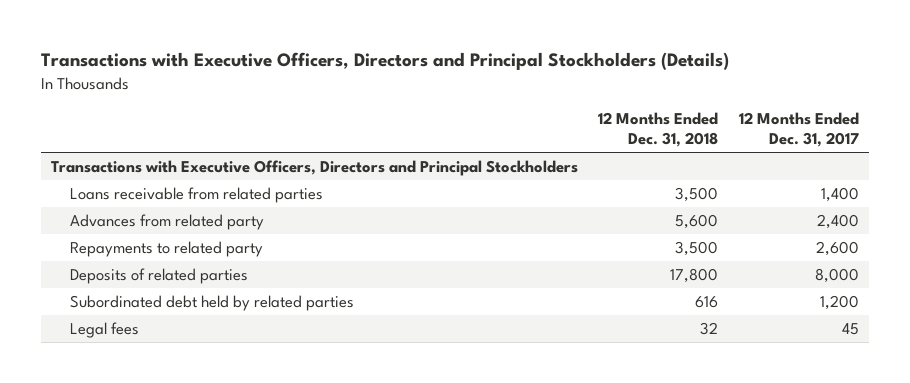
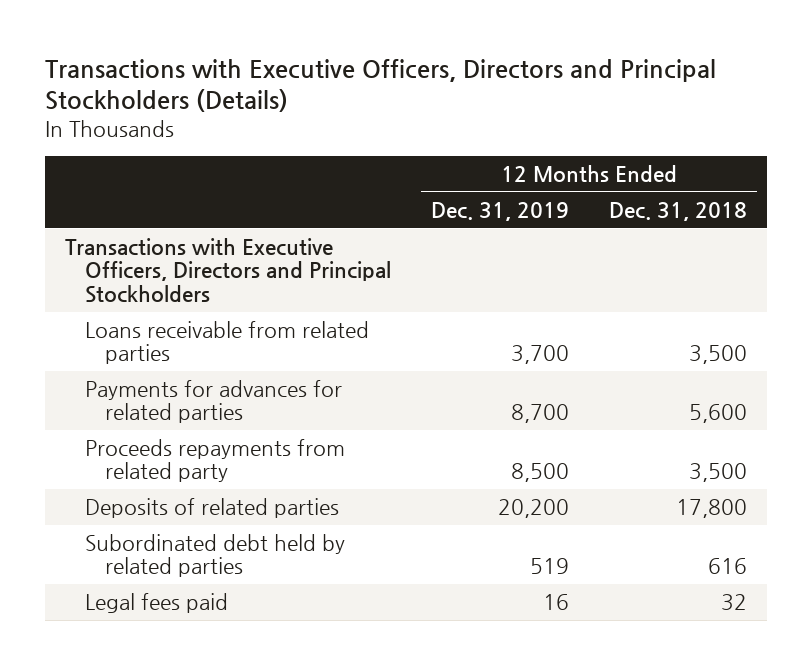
[738,112,859,148] 12 Months Ended Dec. 31, 2017 -> none
none -> [430,201,569,221] Dec. 31, 2019
[69,240,263,257] Repayments to related party -> none
none -> [85,379,343,424] Payments for advances for related parties
[69,213,264,230] Advances from related party -> [85,438,346,483] Proceeds repayments from related party
[675,213,719,229] 5,600 -> [688,463,747,483] 3,500
[69,321,139,338] Legal fees -> [85,592,229,613] Legal fees paid

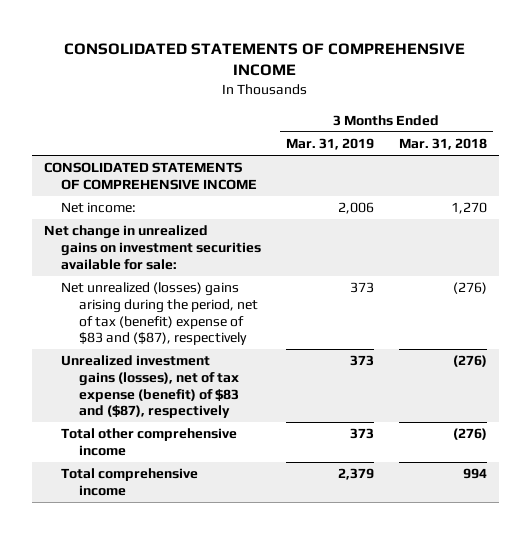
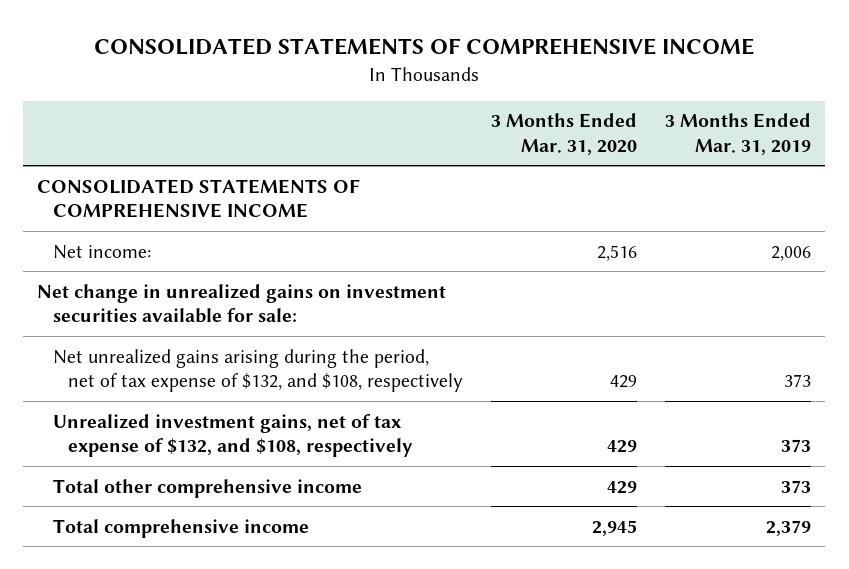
[398,138,487,151] Mar. 31, 2018 -> none
none -> [491,113,638,155] 3 Months Ended Mar. 31, 2020
[61,282,258,346] Net unrealized (losses) gains arising during the period, net of tax (benefit) expense of $83 and ($87), respectively -> [52,348,464,393] Net unrealized gains arising during the period, net of tax expense of $132, and $108, respectively
[61,355,239,419] Unrealized investment gains (losses), net of tax expense (benefit) of $83 and ($87), respectively -> [52,413,414,458] Unrealized investment gains, net of tax expense of $132, and $108, respectively

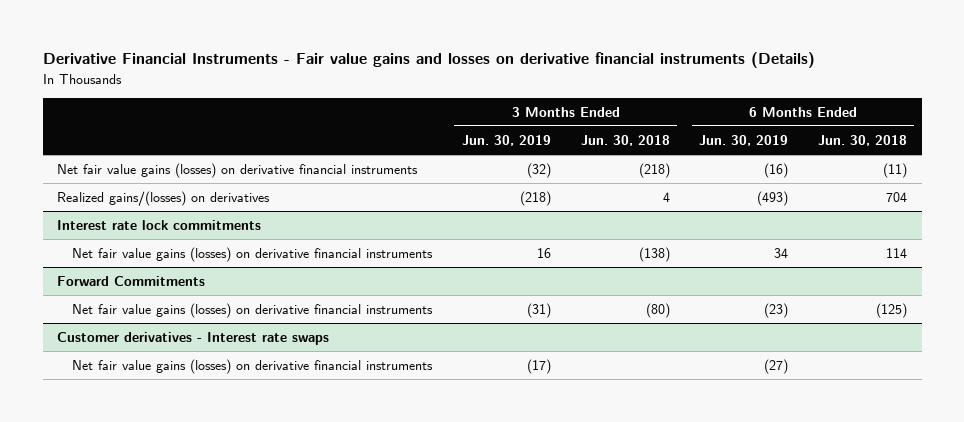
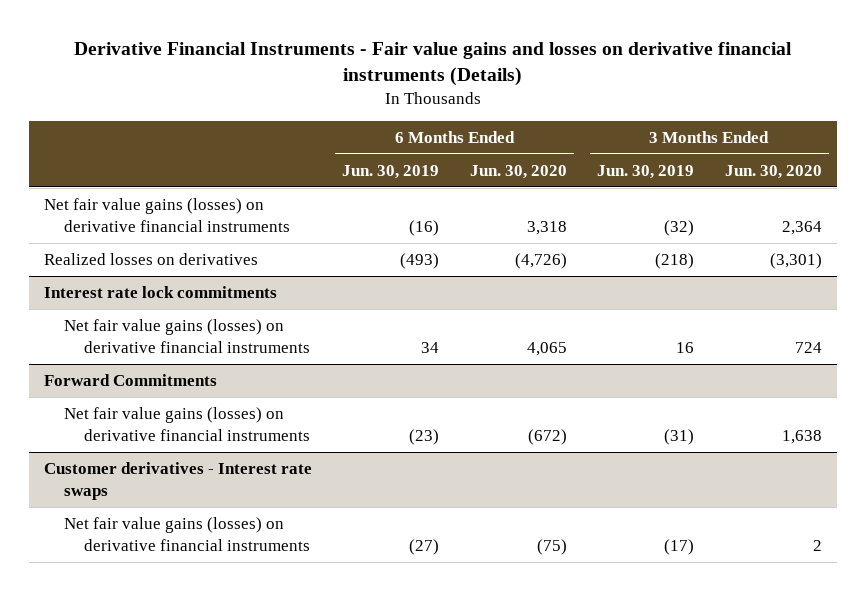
[580,134,670,146] Jun. 30, 2018 -> none
[817,134,907,146] Jun. 30, 2018 -> none
none -> [469,164,567,179] Jun. 30, 2020
none -> [724,164,822,179] Jun. 30, 2020
[57,191,271,207] Realized gains/(losses) on derivatives -> [44,252,259,265] Realized losses on derivatives

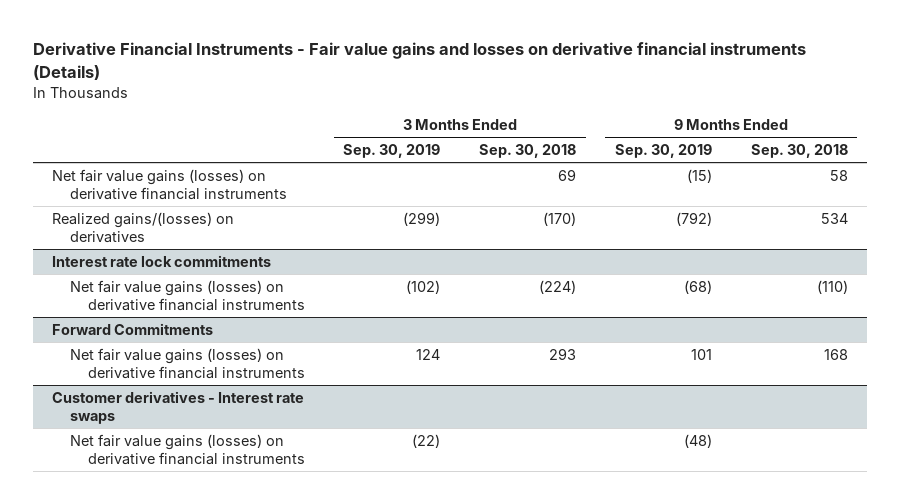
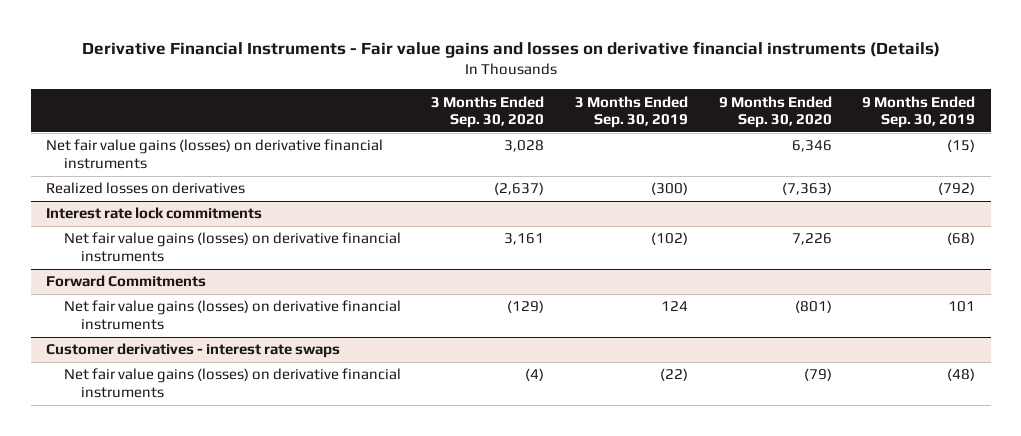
[479,144,577,159] Sep. 30, 2018 -> none
[750,144,848,159] Sep. 30, 2018 -> none
none -> [431,95,545,129] 3 Months Ended Sep. 30, 2020
none -> [718,95,832,129] 9 Months Ended Sep. 30, 2020
[52,211,235,243] Realized gains/(losses) on derivatives -> [46,182,246,195] Realized losses on derivatives
[403,211,441,226] (299) -> [650,182,688,196] (300)
[52,390,305,424] Customer derivatives - Interest rate swaps -> [46,343,341,359] Customer derivatives - interest rate swaps

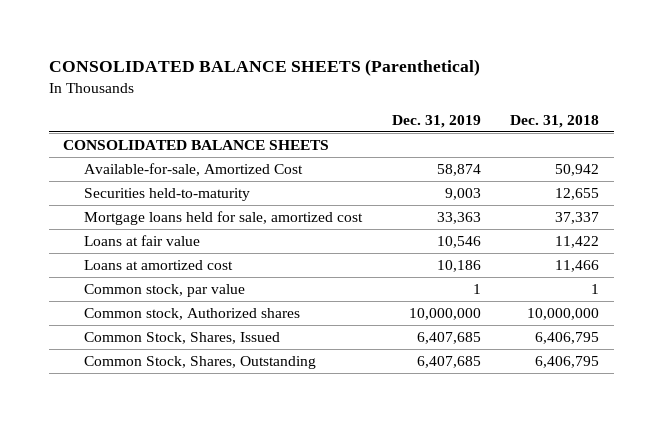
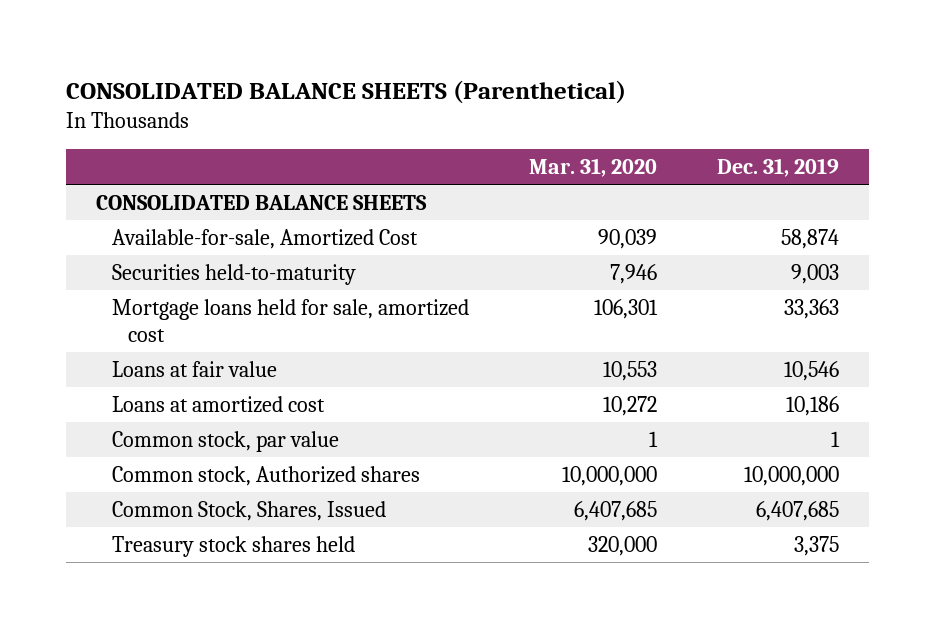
[510,115,600,129] Dec. 31, 2018 -> none
none -> [528,157,657,177] Mar. 31, 2020
[84,355,317,369] Common Stock, Shares, Outstanding -> none
none -> [112,535,356,557] Treasury stock shares held

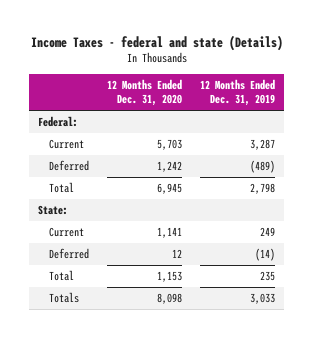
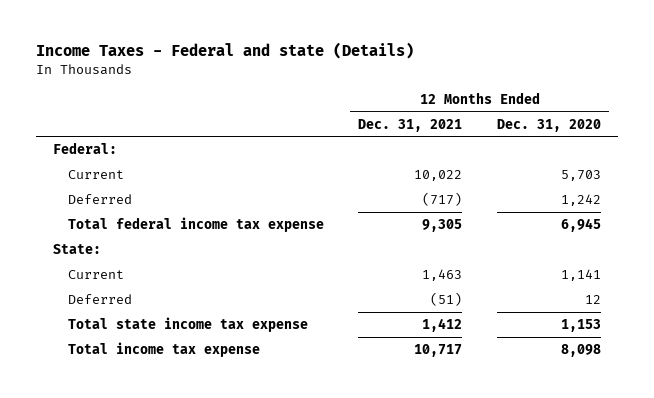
[30,34,283,51] Income Taxes - federal and state (Details) -> [36,42,415,60] Income Taxes - Federal and state (Details)
[200,79,276,107] 12 Months Ended Dec. 31, 2019 -> none
none -> [358,118,463,132] Dec. 31, 2021
[49,182,75,194] Total -> [67,216,324,232] Total federal income tax expense
[49,270,75,282] Total -> [67,316,308,332] Total state income tax expense
[49,292,80,304] Totals -> [67,341,260,357] Total income tax expense

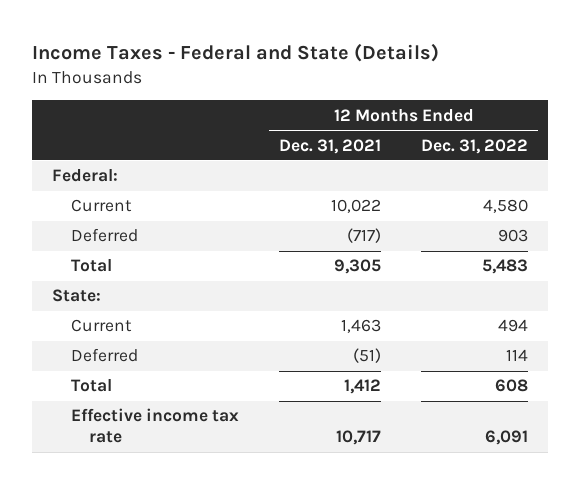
[36,42,415,60] Income Taxes - Federal and state (Details) -> [31,43,439,63] Income Taxes - Federal and State (Details)
[496,118,601,132] Dec. 31, 2020 -> none
none -> [421,138,529,154] Dec. 31, 2022
[67,216,324,232] Total federal income tax expense -> [70,259,112,273] Total
[67,316,308,332] Total state income tax expense -> [70,379,112,393] Total
[67,341,260,357] Total income tax expense -> [70,408,239,444] Effective income tax rate

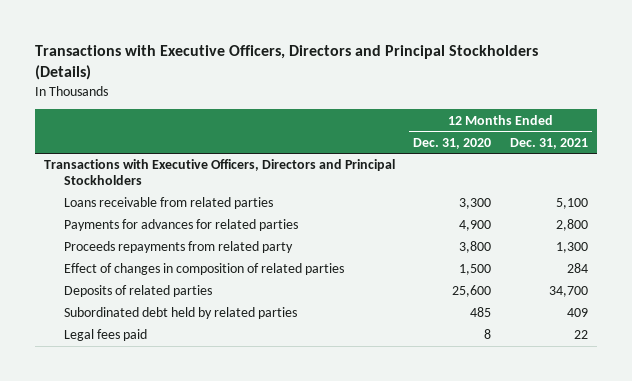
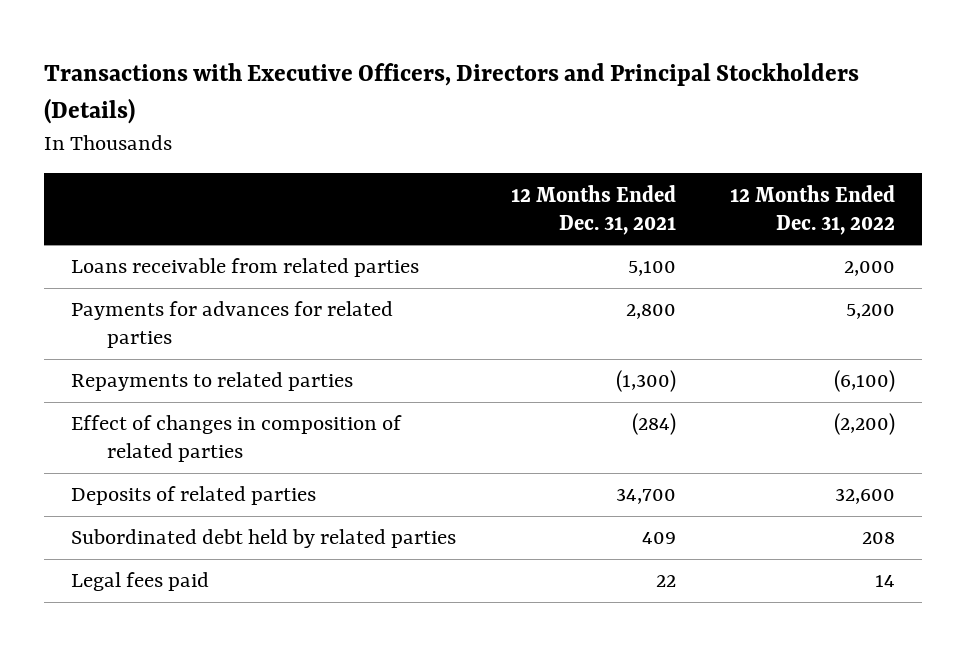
[413,137,492,149] Dec. 31, 2020 -> none
none -> [730,184,896,235] 12 Months Ended Dec. 31, 2022
[44,159,396,186] Transactions with Executive Officers, Directors and Principal Stockholders -> none
[63,241,293,254] Proceeds repayments from related party -> none
none -> [71,372,354,392] Repayments to related parties
[566,263,588,274] 284 -> [631,413,676,436] (284)

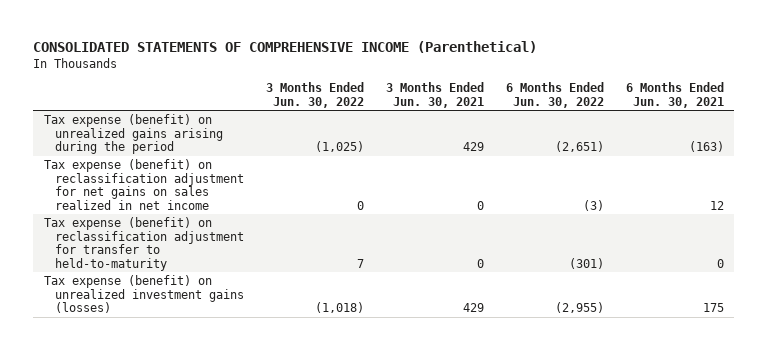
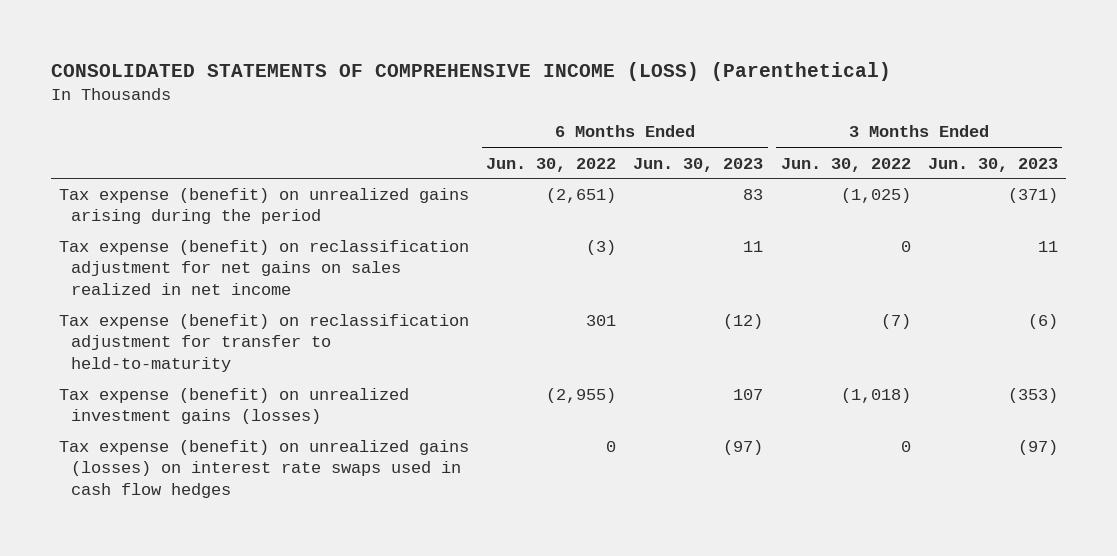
[33,40,538,53] CONSOLIDATED STATEMENTS OF COMPREHENSIVE INCOME (Parenthetical) -> [50,61,891,81] CONSOLIDATED STATEMENTS OF COMPREHENSIVE INCOME (LOSS) (Parenthetical)
[385,82,484,108] 3 Months Ended Jun. 30, 2021 -> none
[625,82,724,108] 6 Months Ended Jun. 30, 2021 -> none
none -> [633,157,764,172] Jun. 30, 2023
none -> [927,157,1058,172] Jun. 30, 2023
[356,259,364,269] 7 -> [880,314,911,330] (7)
[568,258,604,270] (301) -> [586,315,617,327] 301
none -> [59,440,470,498] Tax expense (benefit) on unrealized gains (losses) on interest rate swaps used in cash flow hedges

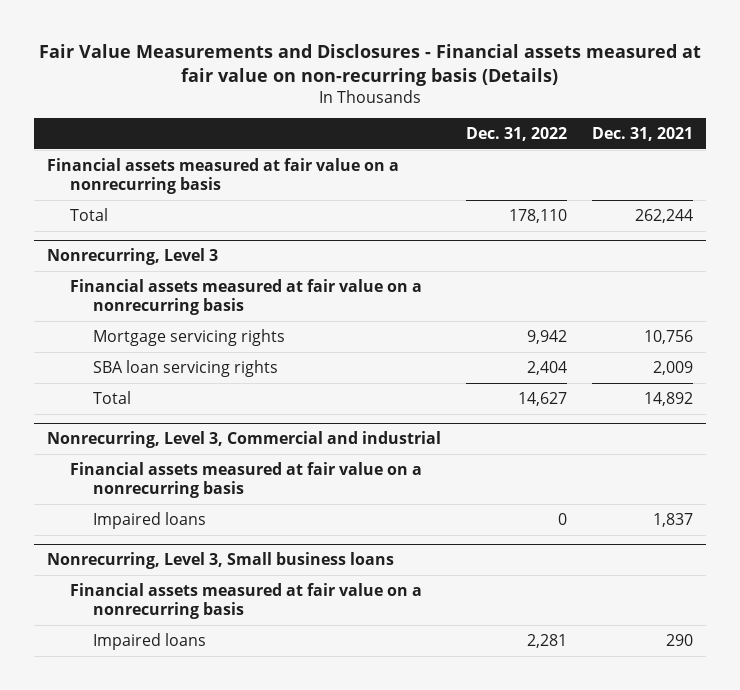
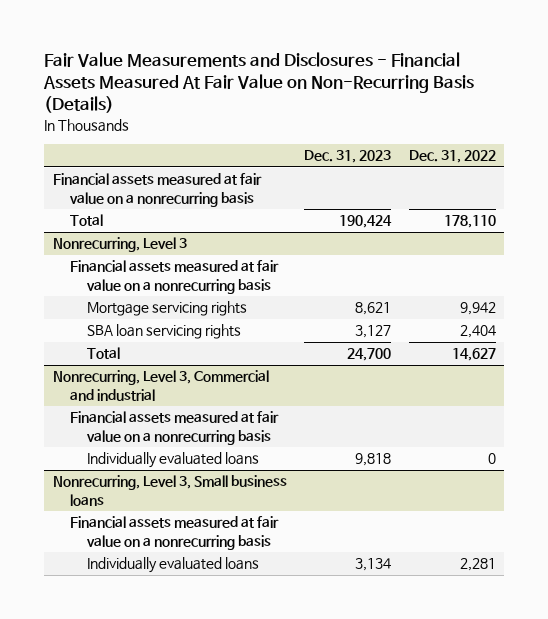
[38,43,701,86] Fair Value Measurements and Disclosures - Financial assets measured at fair value on non-recurring basis (Details) -> [43,52,475,114] Fair Value Measurements and Disclosures - Financial Assets Measured At Fair Value on Non-Recurring Basis (Details)
[592,126,694,141] Dec. 31, 2021 -> none
none -> [304,150,392,164] Dec. 31, 2023
[92,511,206,529] Impaired loans -> none
none -> [87,452,260,469] Individually evaluated loans
[92,632,206,650] Impaired loans -> [87,557,260,574] Individually evaluated loans

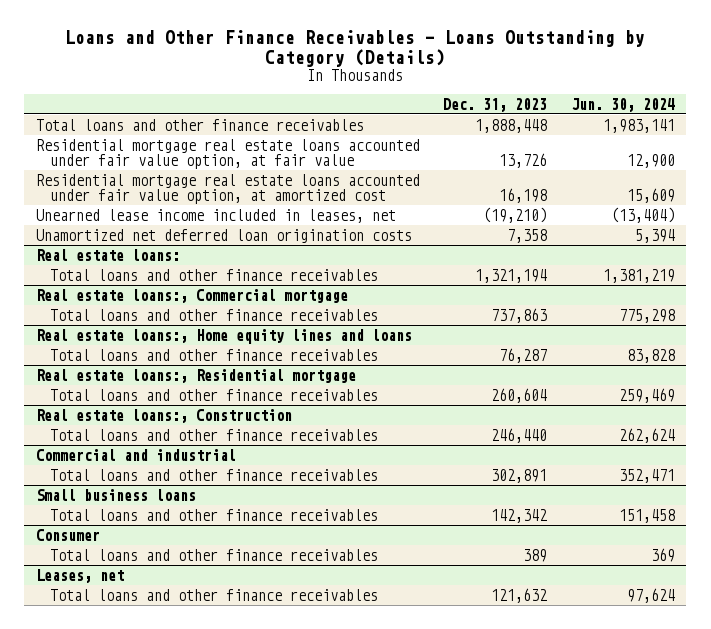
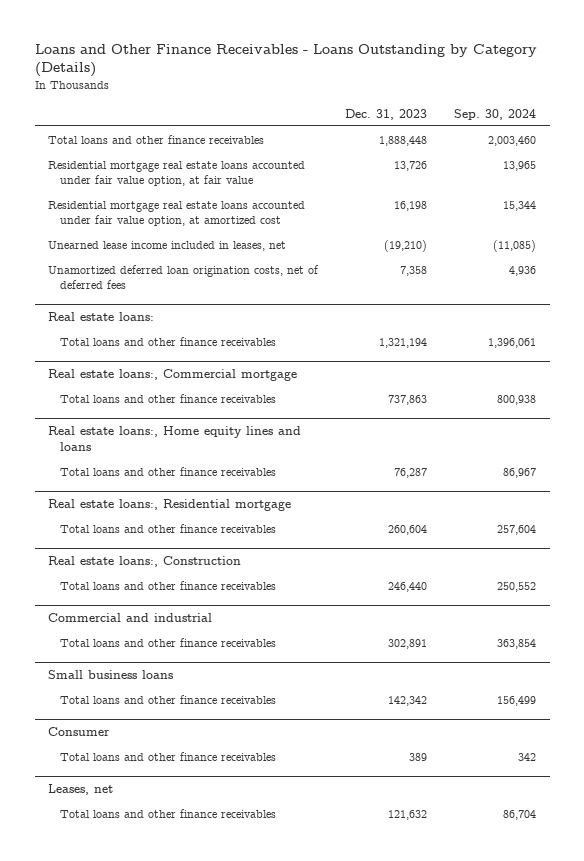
[570,97,675,112] Jun. 30, 2024 -> none
none -> [454,108,537,120] Sep. 30, 2024
[36,228,413,243] Unamortized net deferred loan origination costs -> [48,264,320,289] Unamortized deferred loan origination costs, net of deferred fees

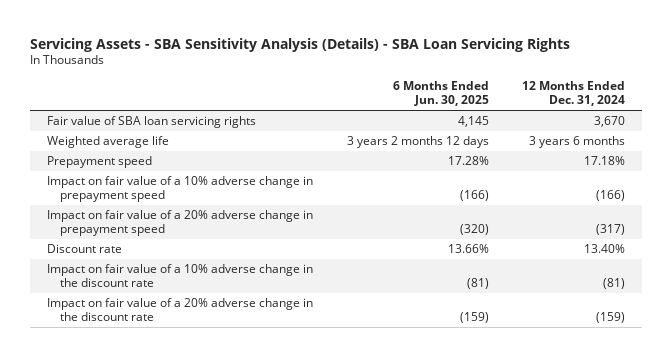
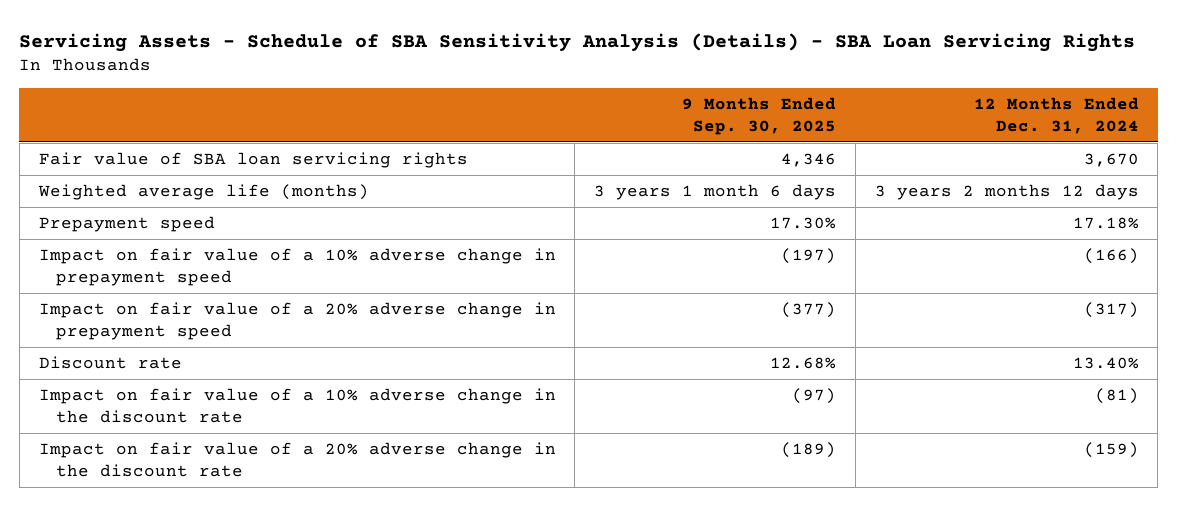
[30,37,571,52] Servicing Assets - SBA Sensitivity Analysis (Details) - SBA Loan Servicing Rights -> [19,32,1136,52] Servicing Assets - Schedule of SBA Sensitivity Analysis (Details) - SBA Loan Servicing Rights
[392,81,489,107] 6 Months Ended Jun. 30, 2025 -> none
none -> [682,96,837,135] 9 Months Ended Sep. 30, 2025
[47,136,170,149] Weighted average life -> [37,183,369,200] Weighted average life (months)
[529,136,626,149] 3 years 6 months -> [874,183,1139,200] 3 years 2 months 12 days

